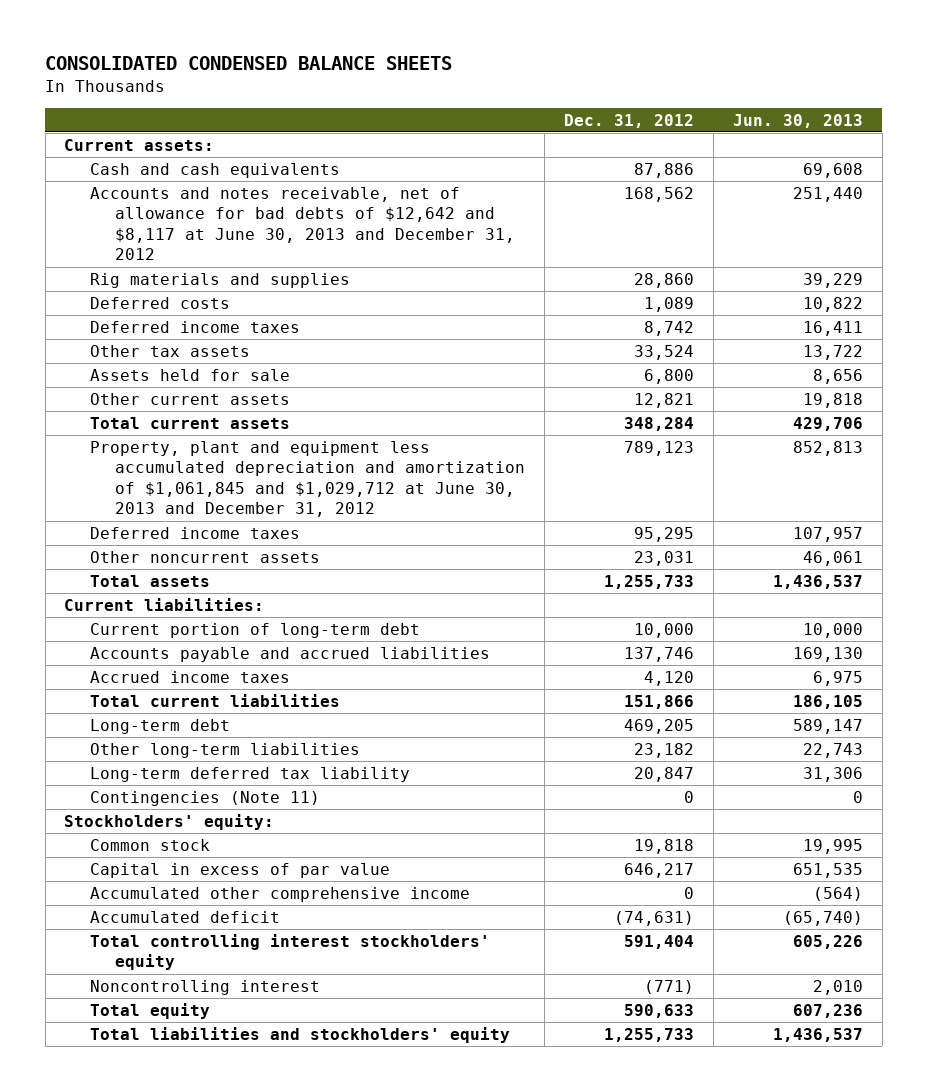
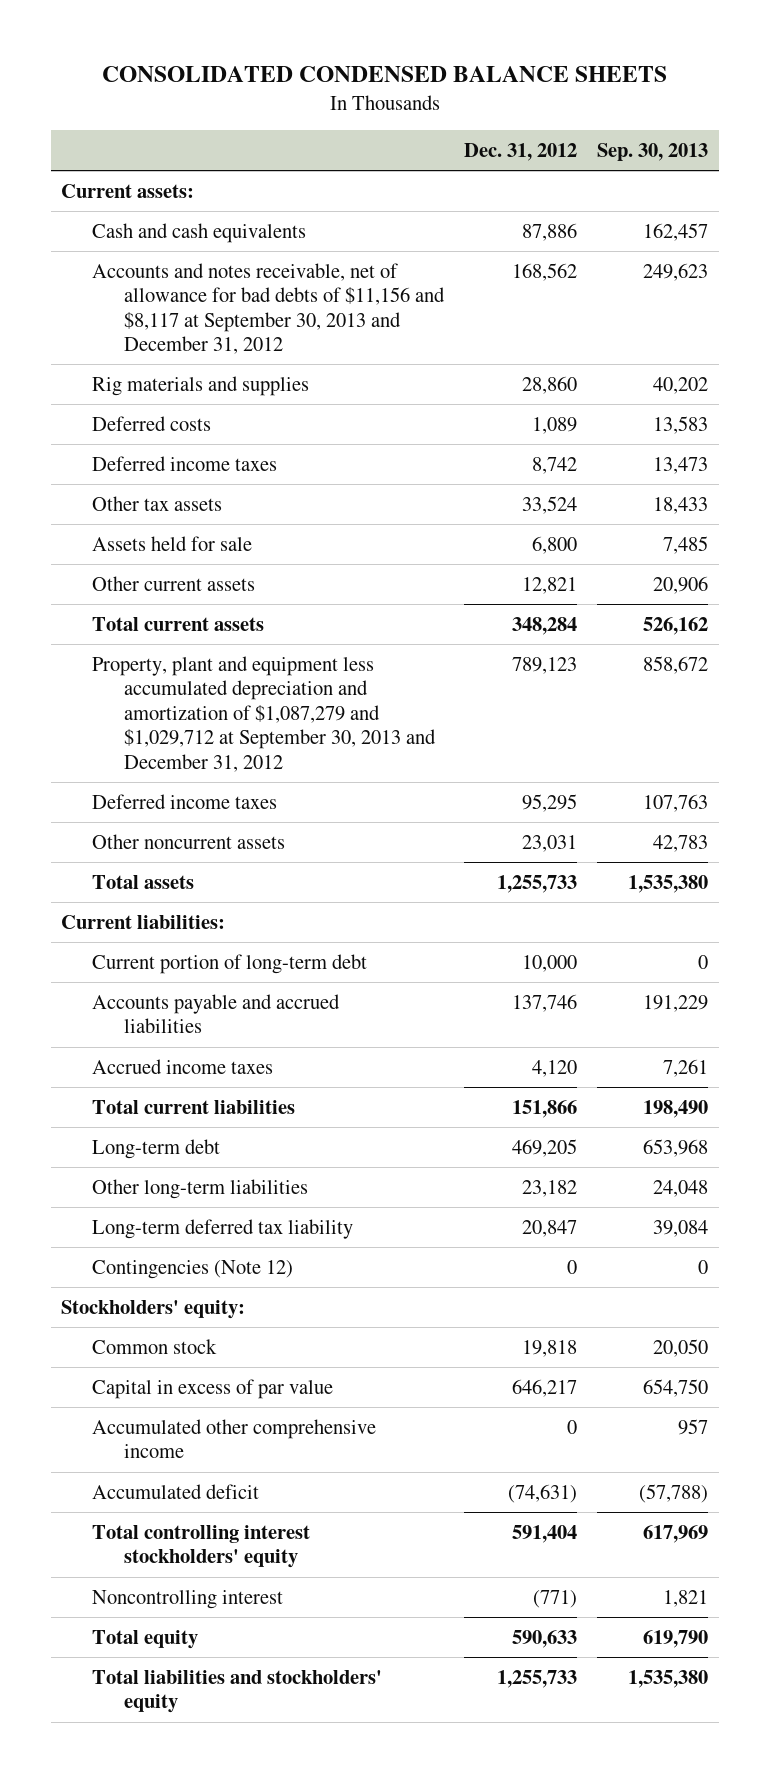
[732,113,863,128] Jun. 30, 2013 -> none
none -> [597,142,709,161] Sep. 30, 2013
[89,187,516,261] Accounts and notes receivable, net of allowance for bad debts of $12,642 and $8,117 at June 30, 2013 and December 31, 2012 -> [92,262,445,355] Accounts and notes receivable, net of allowance for bad debts of $11,156 and $8,117 at September 30, 2013 and December 31, 2012
[89,441,526,518] Property, plant and equipment less accumulated depreciation and amortization of $1,061,845 and $1,029,712 at June 30, 2013 and December 31, 2012 -> [92,655,436,772] Property, plant and equipment less accumulated depreciation and amortization of $1,087,279 and $1,029,712 at September 30, 2013 and December 31, 2012
[89,791,320,807] Contingencies (Note 11) -> [92,1259,294,1279] Contingencies (Note 12)

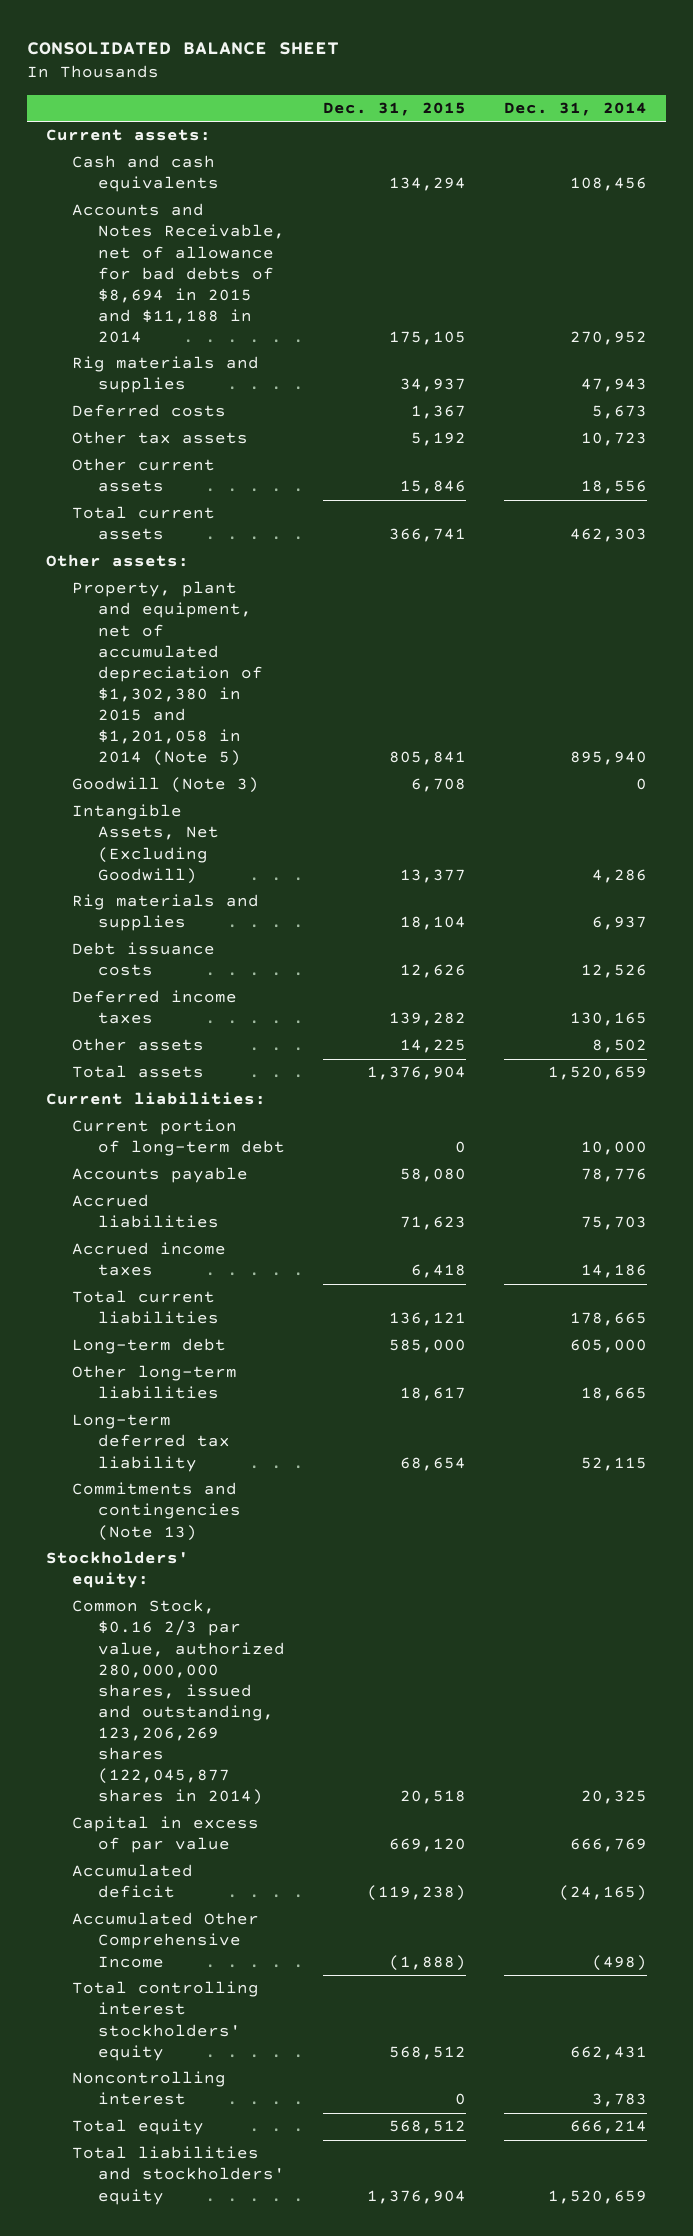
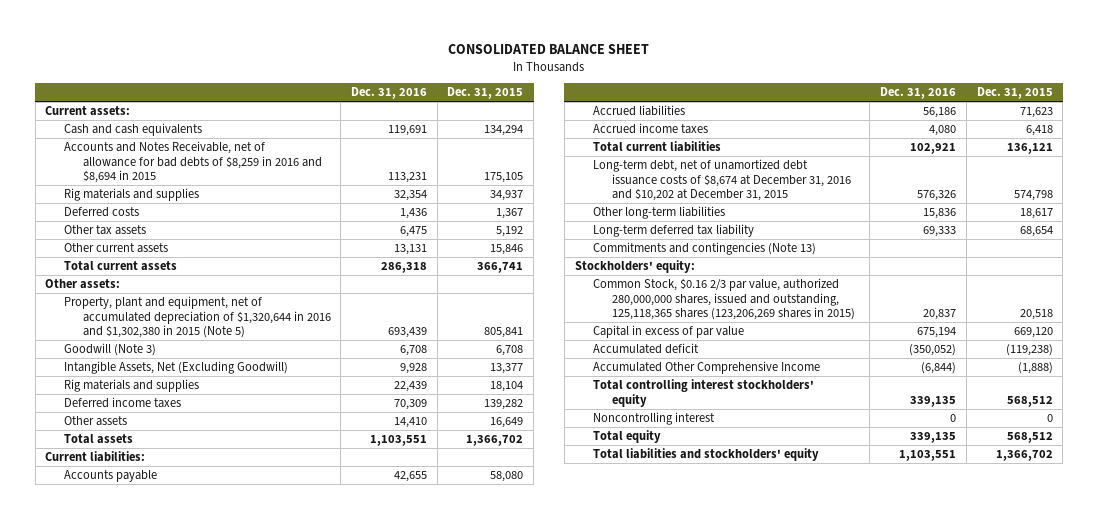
[503,101,647,116] Dec. 31, 2014 -> none
none -> [351,87,428,100] Dec. 31, 2016
[71,203,285,344] Accounts and Notes Receivable, net of allowance for bad debts of $8,694 in 2015 and $11,188 in 2014 -> [64,141,322,184] Accounts and Notes Receivable, net of allowance for bad debts of $8,259 in 2016 and $8,694 in 2015
[71,581,263,767] Property, plant and equipment, net of accumulated depreciation of $1,302,380 in 2015 and $1,201,058 in 2014 (Note 5) -> [64,296,331,339] Property, plant and equipment, net of accumulated depreciation of $1,320,644 in 2016 and $1,302,380 in 2015 (Note 5)
[71,942,215,977] Debt issuance costs -> none
[399,1039,466,1054] 14,225 -> [490,417,524,429] 16,649
[366,1066,466,1081] 1,376,904 -> [466,435,524,447] 1,366,702
[71,1119,285,1157] Current portion of long-term debt -> none
[71,1338,226,1355] Long-term debt -> none
none -> [593,159,851,202] Long-term debt, net of unamortized debt issuance costs of $8,674 at December 31, 2016 and $10,202 at December 31, 2015
[71,1599,285,1806] Common Stock, $0.16 2/3 par value, authorized 280,000,000 shares, issued and outstanding, 123,206,269 shares (122,045,877 shares in 2014) -> [593,278,855,321] Common Stock, $0.16 2/3 par value, authorized 280,000,000 shares, issued and outstanding, 125,118,365 shares (123,206,269 shares in 2015)
[366,2189,466,2204] 1,376,904 -> [995,450,1053,462] 1,366,702

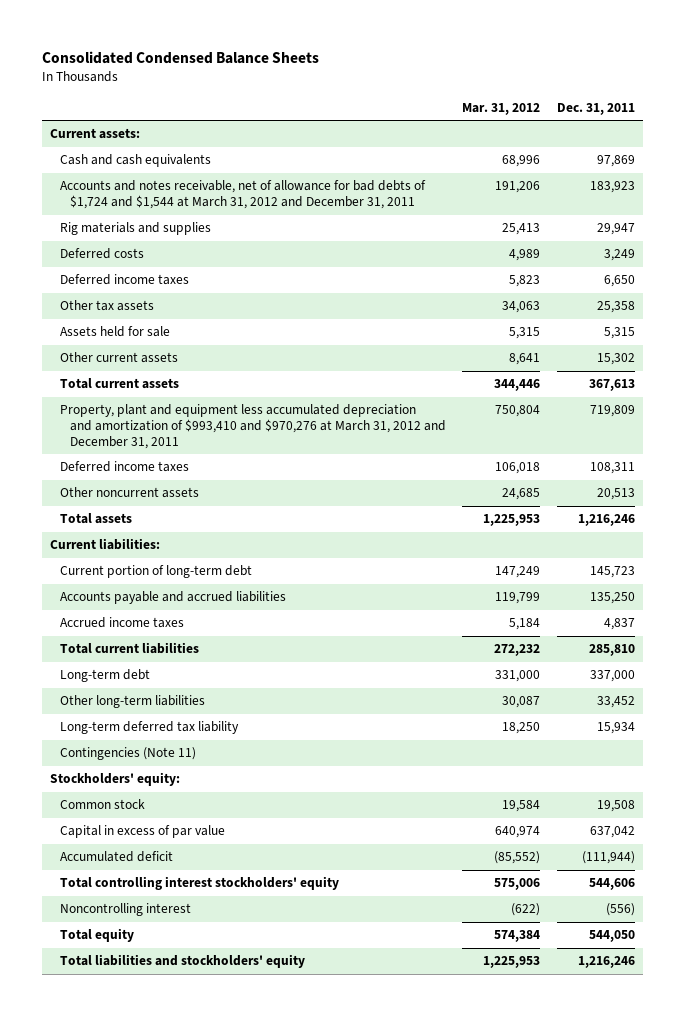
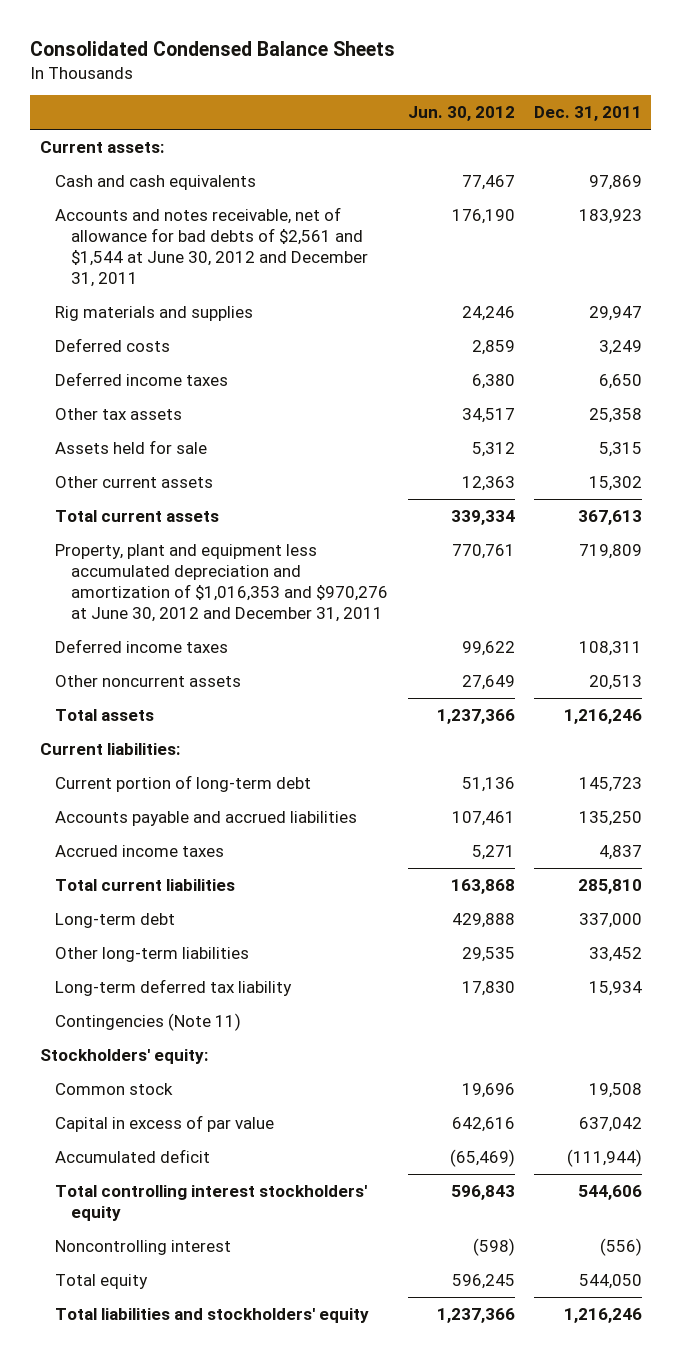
[462,102,541,115] Mar. 31, 2012 -> none
none -> [407,106,515,122] Jun. 30, 2012
[59,180,426,210] Accounts and notes receivable, net of allowance for bad debts of $1,724 and $1,544 at March 31, 2012 and December 31, 2011 -> [55,206,369,288] Accounts and notes receivable, net of allowance for bad debts of $2,561 and $1,544 at June 30, 2012 and December 31, 2011
[59,404,446,449] Property, plant and equipment less accumulated depreciation and amortization of $993,410 and $970,276 at March 31, 2012 and December 31, 2011 -> [55,543,389,623] Property, plant and equipment less accumulated depreciation and amortization of $1,016,353 and $970,276 at June 30, 2012 and December 31, 2011

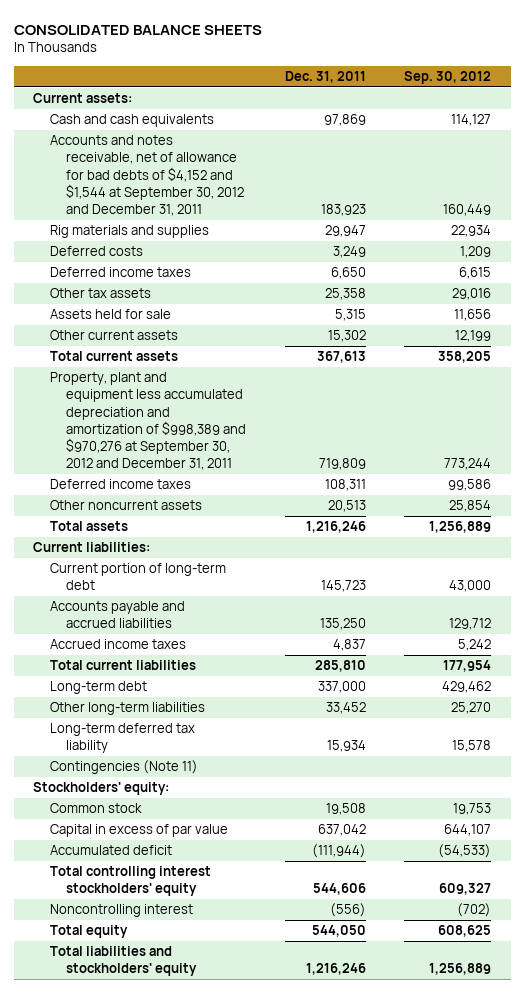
[29,40,395,56] Consolidated Condensed Balance Sheets -> [14,24,263,35] CONSOLIDATED BALANCE SHEETS
[407,106,515,122] Jun. 30, 2012 -> none
none -> [404,70,492,84] Sep. 30, 2012
[55,206,369,288] Accounts and notes receivable, net of allowance for bad debts of $2,561 and $1,544 at June 30, 2012 and December 31, 2011 -> [49,135,245,216] Accounts and notes receivable, net of allowance for bad debts of $4,152 and $1,544 at September 30, 2012 and December 31, 2011
[55,543,389,623] Property, plant and equipment less accumulated depreciation and amortization of $1,016,353 and $970,276 at June 30, 2012 and December 31, 2011 -> [49,372,247,470] Property, plant and equipment less accumulated depreciation and amortization of $998,389 and $970,276 at September 30, 2012 and December 31, 2011

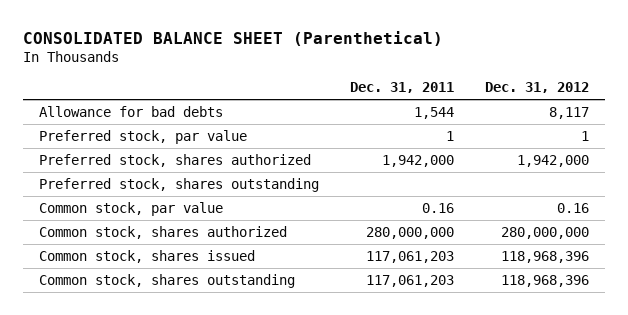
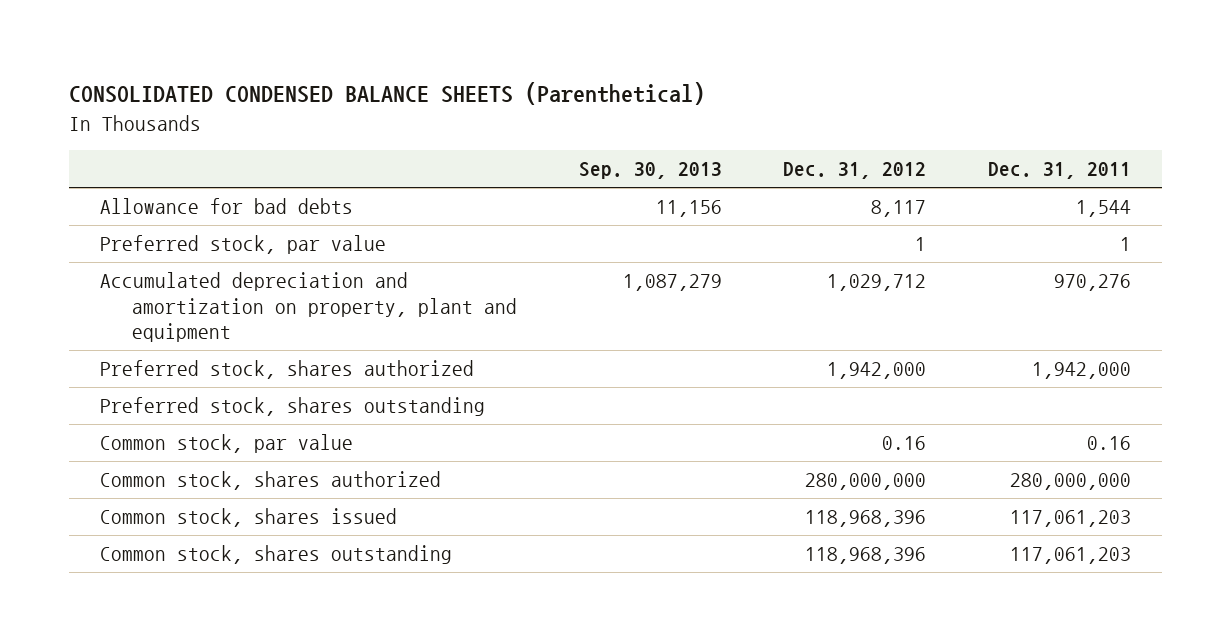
[22,30,443,46] CONSOLIDATED BALANCE SHEET (Parenthetical) -> [69,82,706,106] CONSOLIDATED CONDENSED BALANCE SHEETS (Parenthetical)
none -> [578,162,722,180] Sep. 30, 2013
none -> [100,272,517,343] Accumulated depreciation and amortization on property, plant and equipment

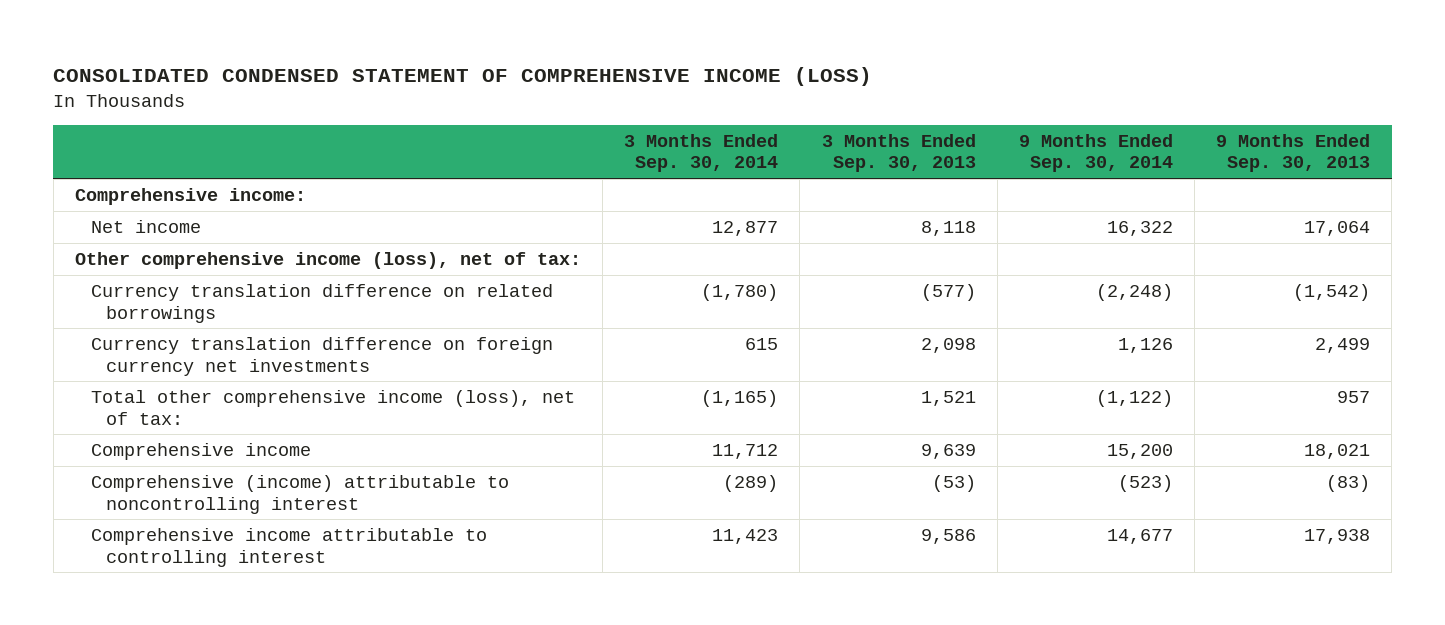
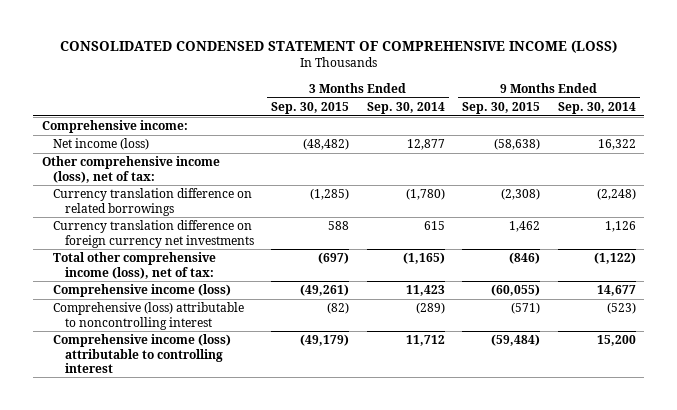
[821,133,976,173] 3 Months Ended Sep. 30, 2013 -> none
[1216,133,1371,173] 9 Months Ended Sep. 30, 2013 -> none
none -> [271,101,350,114] Sep. 30, 2015
none -> [462,101,541,114] Sep. 30, 2015
[90,219,201,233] Net income -> [53,138,150,151] Net income (loss)
[90,442,311,460] Comprehensive income -> [53,284,232,298] Comprehensive income (loss)
[712,443,779,459] 11,712 -> [405,285,445,297] 11,423
[1106,443,1173,459] 15,200 -> [596,285,636,297] 14,677
[90,474,509,514] Comprehensive (income) attributable to noncontrolling interest -> [53,302,245,330] Comprehensive (loss) attributable to noncontrolling interest
[90,527,487,567] Comprehensive income attributable to controlling interest -> [53,334,232,373] Comprehensive income (loss) attributable to controlling interest
[712,528,779,544] 11,423 -> [405,335,445,347] 11,712
[1106,528,1173,544] 14,677 -> [596,335,636,347] 15,200

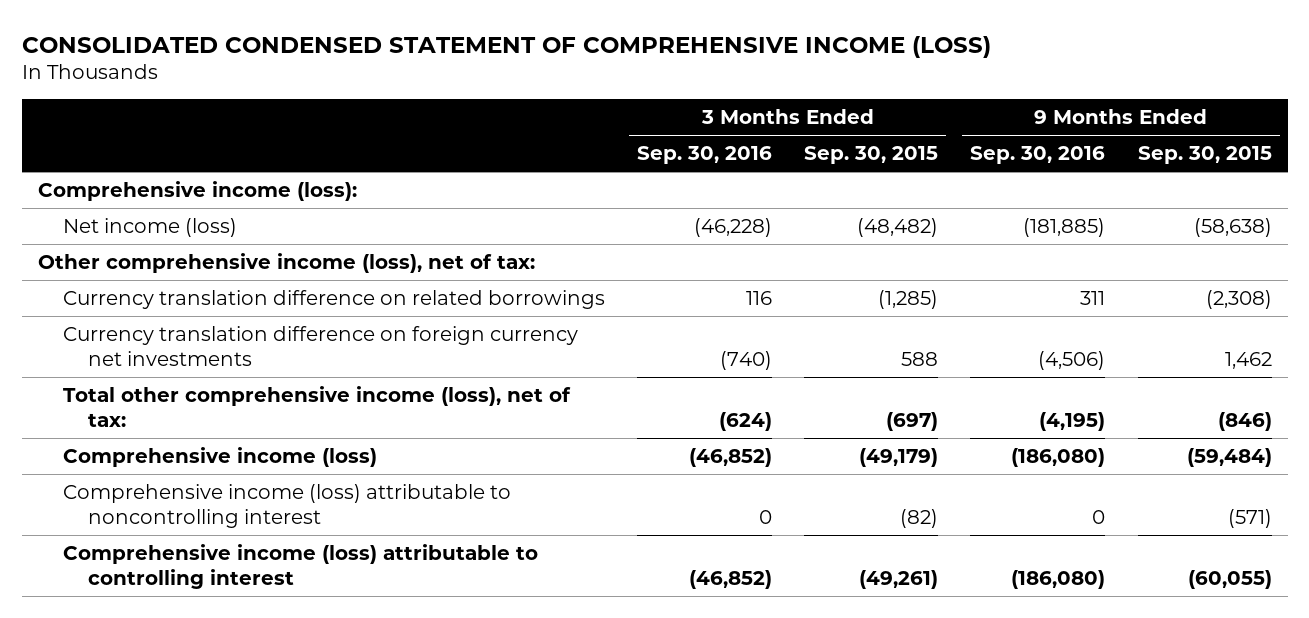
[366,101,445,114] Sep. 30, 2014 -> none
[557,101,636,114] Sep. 30, 2014 -> none
none -> [637,146,773,165] Sep. 30, 2016
none -> [970,146,1106,165] Sep. 30, 2016
[41,120,188,134] Comprehensive income: -> [37,180,357,201] Comprehensive income (loss):
[300,284,350,297] (49,261) -> [859,447,939,467] (49,179)
[491,284,541,297] (60,055) -> [1186,447,1272,467] (59,484)
[53,302,245,330] Comprehensive (loss) attributable to noncontrolling interest -> [63,483,512,529] Comprehensive income (loss) attributable to noncontrolling interest
[300,334,350,347] (49,179) -> [859,570,939,590] (49,261)
[491,334,541,347] (59,484) -> [1187,570,1272,590] (60,055)

